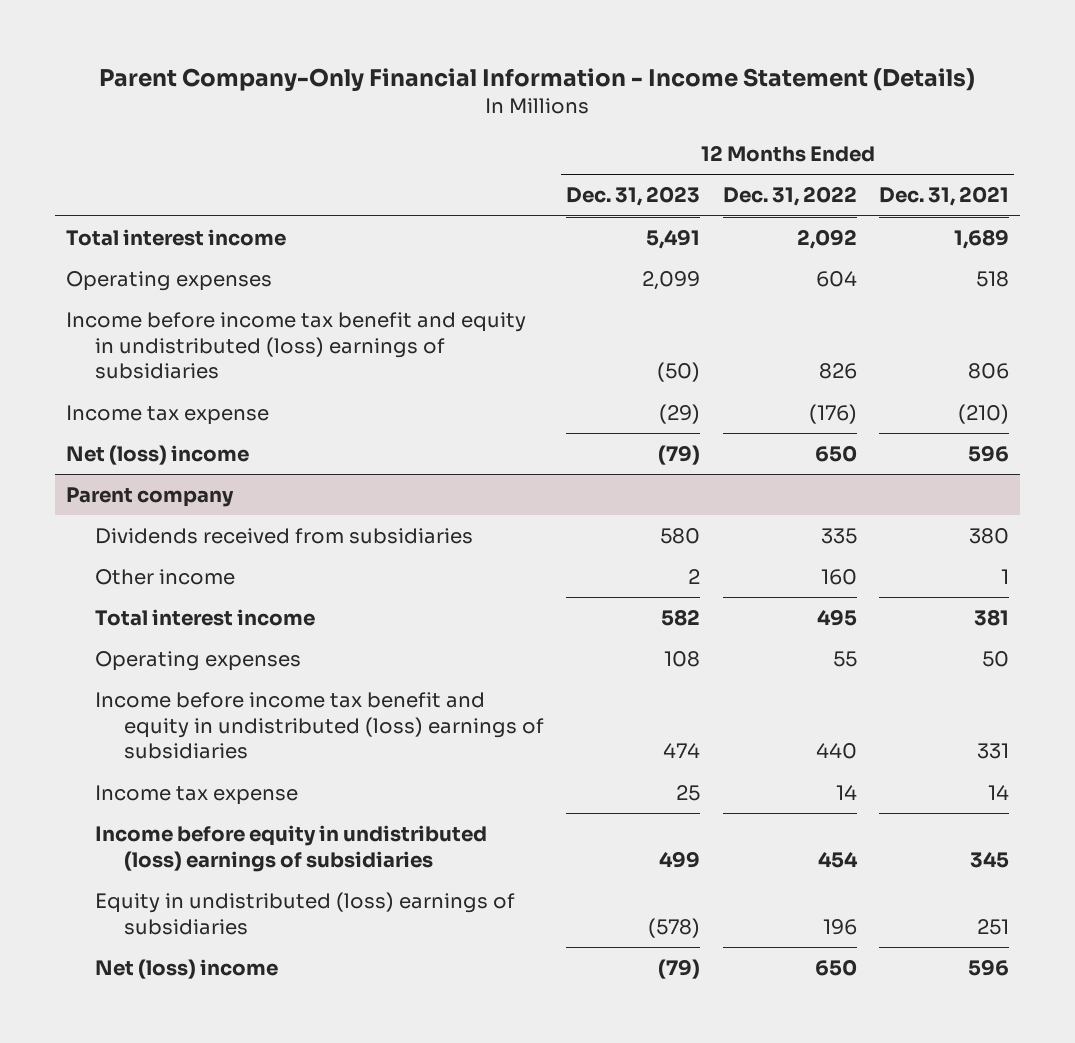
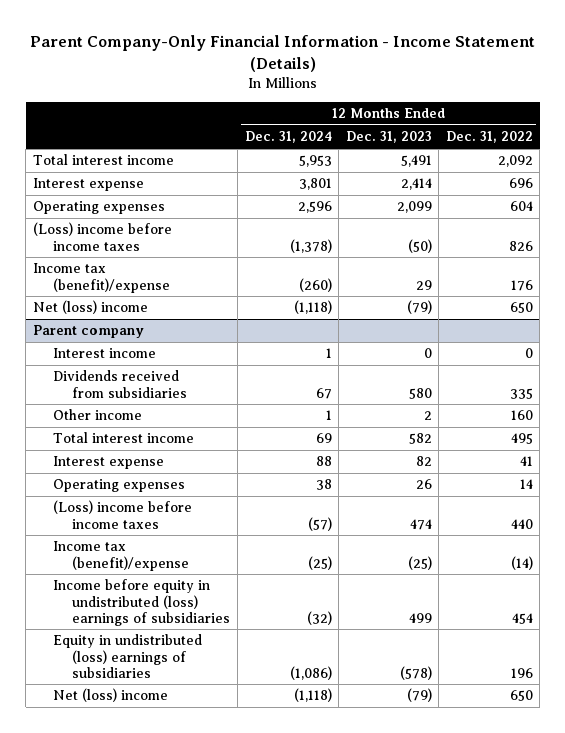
[878,186,1009,207] Dec. 31, 2021 -> none
none -> [244,131,332,144] Dec. 31, 2024
none -> [32,178,144,192] Interest expense
[65,311,526,380] Income before income tax benefit and equity in undistributed (loss) earnings of subsidiaries -> [32,222,172,251] (Loss) income before income taxes
[65,404,269,425] Income tax expense -> [32,263,170,293] Income tax (benefit)/expense
[659,403,701,424] (29) -> [415,279,432,290] 29
[808,403,857,424] (176) -> [510,279,533,291] 176
none -> [52,348,156,359] Interest income
none -> [52,456,164,470] Interest expense
[664,650,701,667] 108 -> [415,479,432,490] 26
[832,650,857,667] 55 -> [519,479,533,490] 14
[95,691,545,760] Income before income tax benefit and equity in undistributed (loss) earnings of subsidiaries -> [52,500,192,529] (Loss) income before income taxes
[95,784,299,805] Income tax expense -> [52,541,190,571] Income tax (benefit)/expense
[676,784,701,801] 25 -> [407,555,432,570] (25)
[835,784,857,800] 14 -> [510,555,533,570] (14)

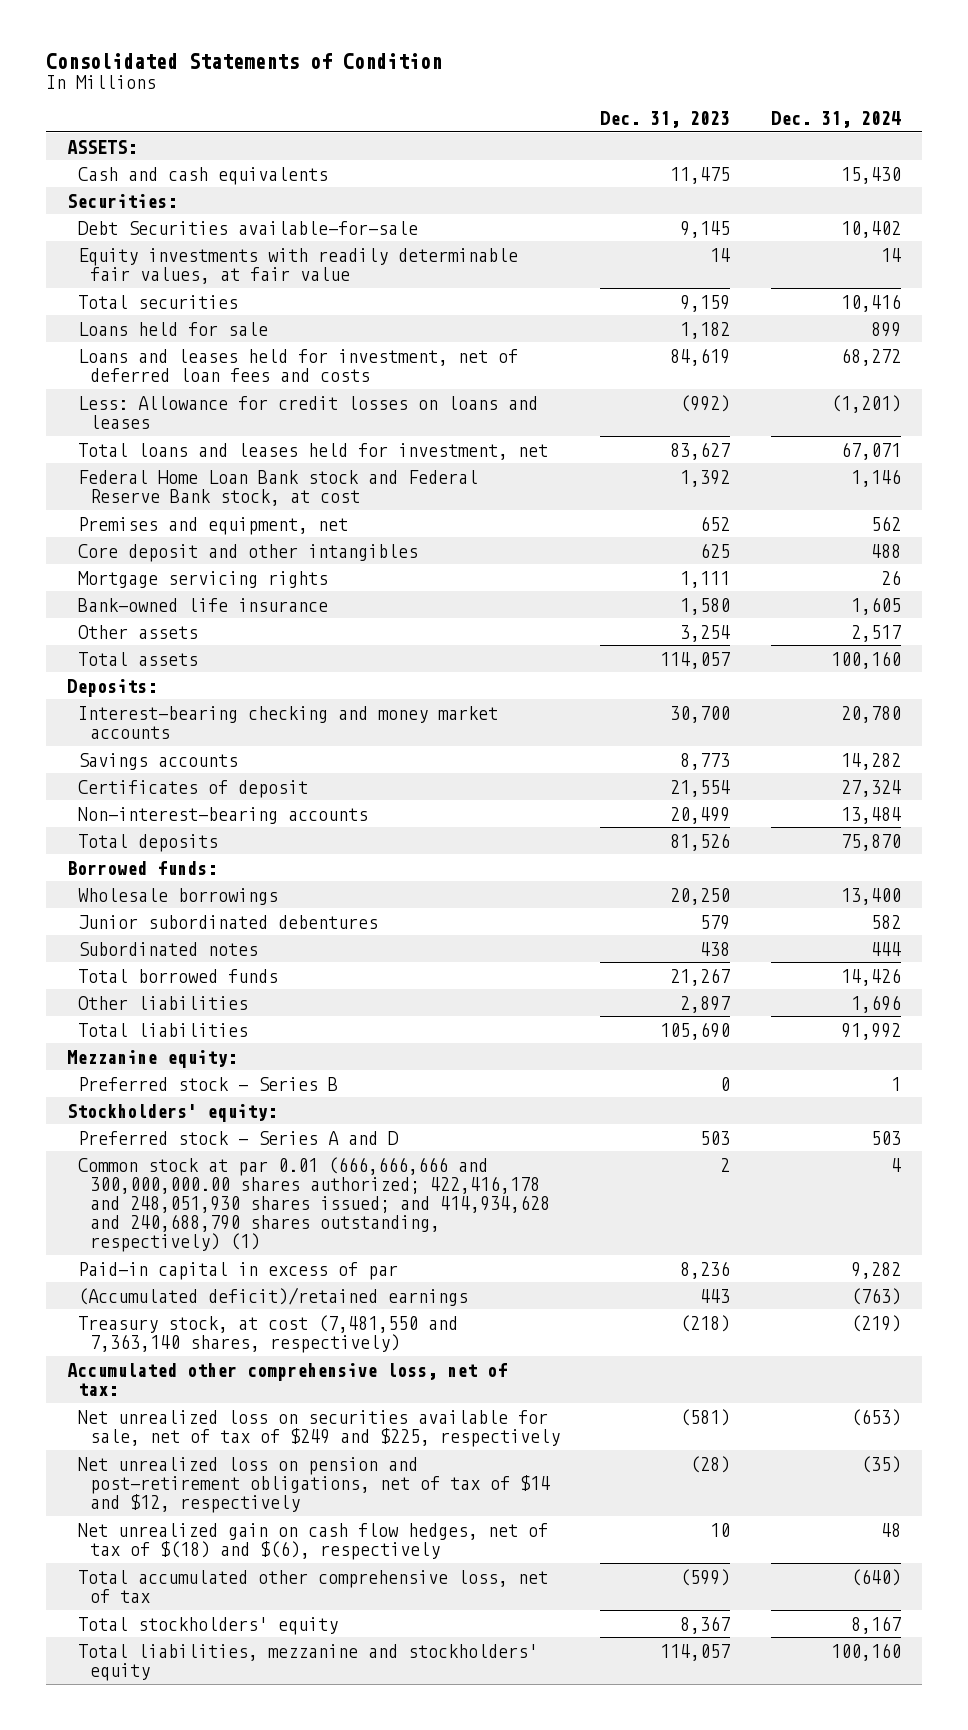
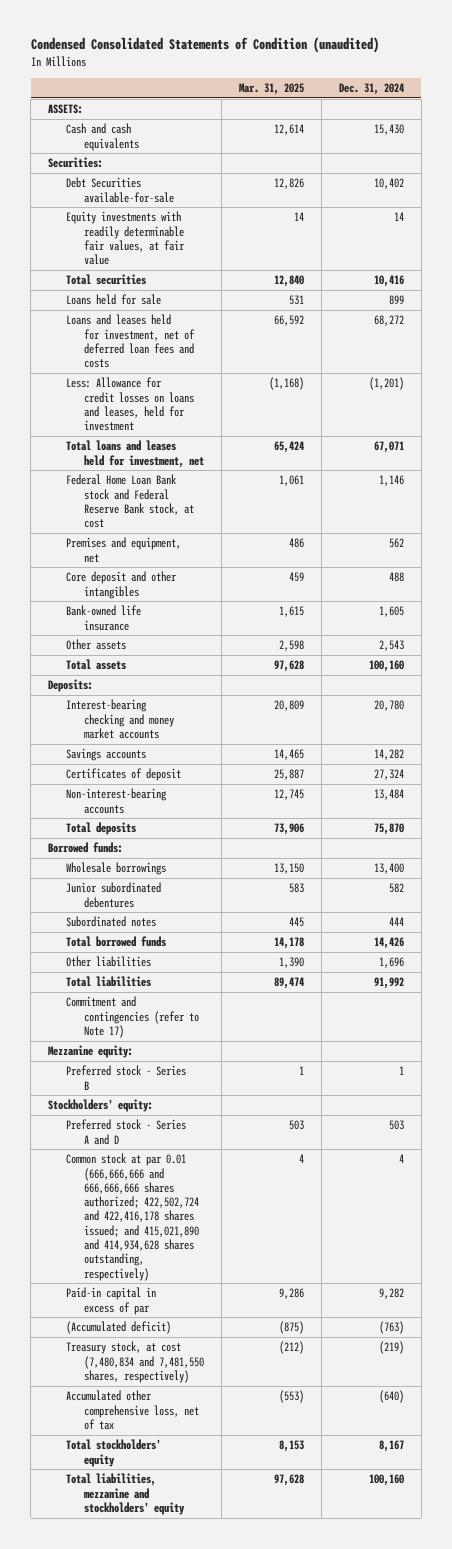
[46,53,443,70] Consolidated Statements of Condition -> [30,37,379,54] Condensed Consolidated Statements of Condition (unaudited)
[600,110,731,128] Dec. 31, 2023 -> none
none -> [238,82,304,95] Mar. 31, 2025
[78,395,539,429] Less: Allowance for credit losses on loans and leases -> [66,377,195,432] Less: Allowance for credit losses on loans and leases, held for investment
[78,570,329,588] Mortgage servicing rights -> none
[851,624,902,642] 2,517 -> [378,640,404,652] 2,543
none -> [66,996,200,1038] Commitment and contingencies (refer to Note 17)
[78,1156,550,1252] Common stock at par 0.01 (666,666,666 and 300,000,000.00 shares authorized; 422,416,178 and 248,051,930 shares issued; and 414,934,628 and 240,688,790 shares outstanding, respectively) (1) -> [66,1153,200,1281] Common stock at par 0.01 (666,666,666 and 666,666,666 shares authorized; 422,502,724 and 422,416,178 shares issued; and 415,021,890 and 414,934,628 shares outstanding, respectively)
[66,1362,507,1396] Accumulated other comprehensive loss, net of tax: -> none
[78,1409,560,1447] Net unrealized loss on securities available for sale, net of tax of $249 and $225, respectively -> none
[78,1456,550,1513] Net unrealized loss on pension and post-retirement obligations, net of tax of $14 and $12, respectively -> none
[78,1522,549,1560] Net unrealized gain on cash flow hedges, net of tax of $(18) and $(6), respectively -> none
[78,1286,469,1306] (Accumulated deficit)/retained earnings -> [66,1321,172,1335] (Accumulated deficit)
[78,1314,459,1353] Treasury stock, at cost (7,481,550 and 7,363,140 shares, respectively) -> [66,1341,205,1383] Treasury stock, at cost (7,480,834 and 7,481,550 shares, respectively)
[78,1569,549,1603] Total accumulated other comprehensive loss, net of tax -> [66,1390,200,1430] Accumulated other comprehensive loss, net of tax

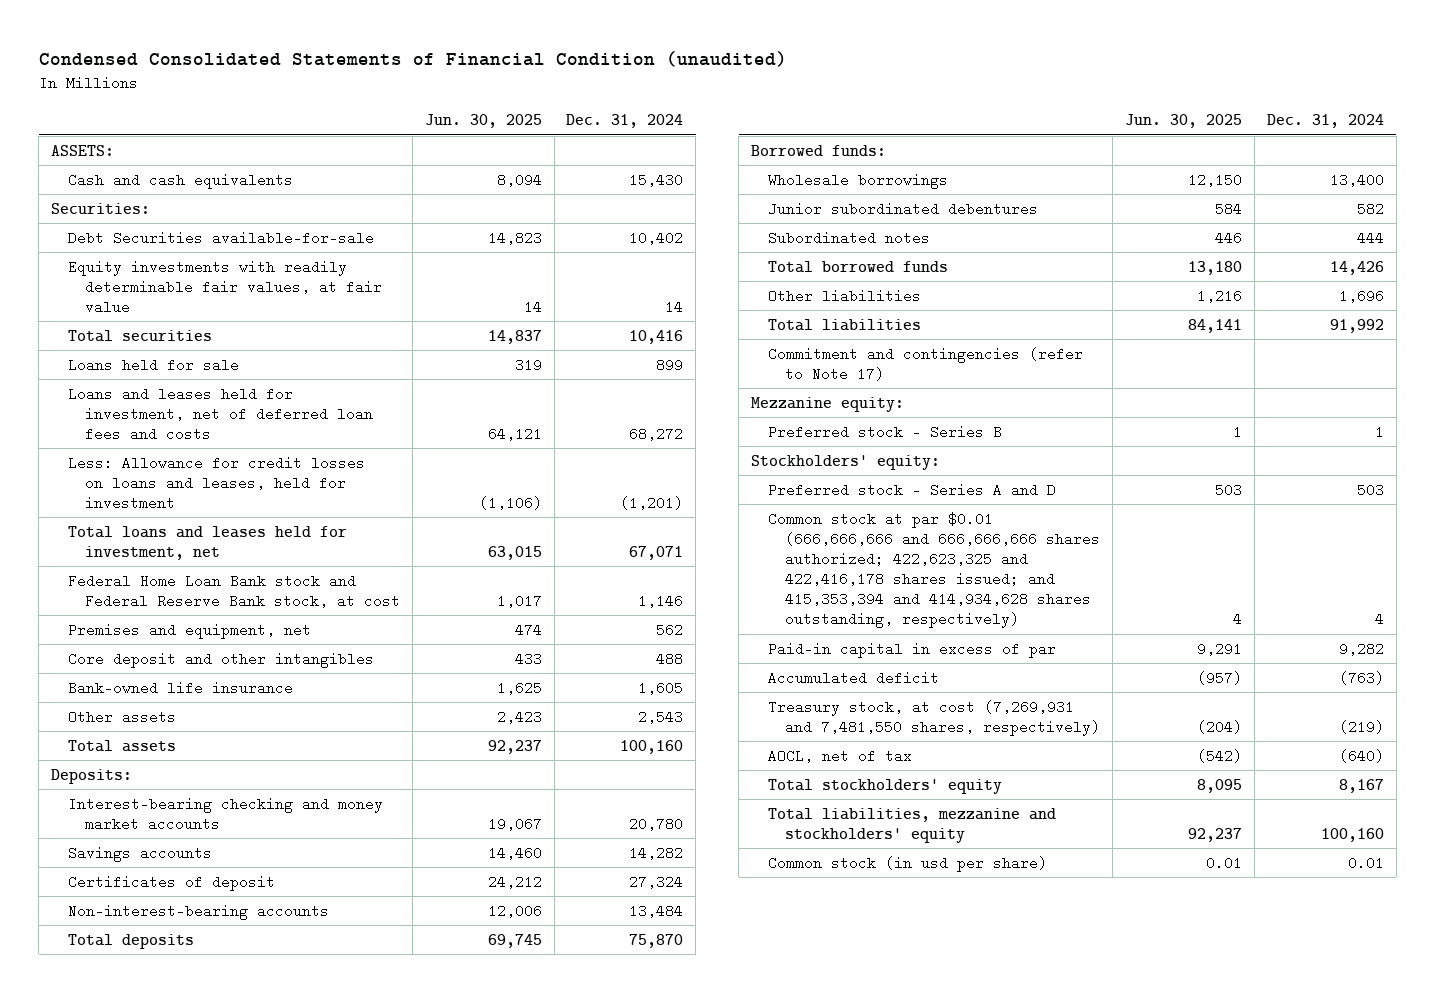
[30,37,379,54] Condensed Consolidated Statements of Condition (unaudited) -> [38,51,787,68] Condensed Consolidated Statements of Financial Condition (unaudited)
[238,82,304,95] Mar. 31, 2025 -> none
none -> [424,114,542,129] Jun. 30, 2025
[66,1153,200,1281] Common stock at par 0.01 (666,666,666 and 666,666,666 shares authorized; 422,502,724 and 422,416,178 shares issued; and 415,021,890 and 414,934,628 shares outstanding, respectively) -> [768,511,1100,629] Common stock at par $0.01 (666,666,666 and 666,666,666 shares authorized; 422,623,325 and 422,416,178 shares issued; and 415,353,394 and 414,934,628 shares outstanding, respectively)
[66,1321,172,1335] (Accumulated deficit) -> [768,670,940,685] Accumulated deficit
[66,1341,205,1383] Treasury stock, at cost (7,480,834 and 7,481,550 shares, respectively) -> [768,699,1100,736] Treasury stock, at cost (7,269,931 and 7,481,550 shares, respectively)
[66,1390,200,1430] Accumulated other comprehensive loss, net of tax -> [768,748,913,763] AOCL, net of tax
none -> [768,855,1048,872] Common stock (in usd per share)

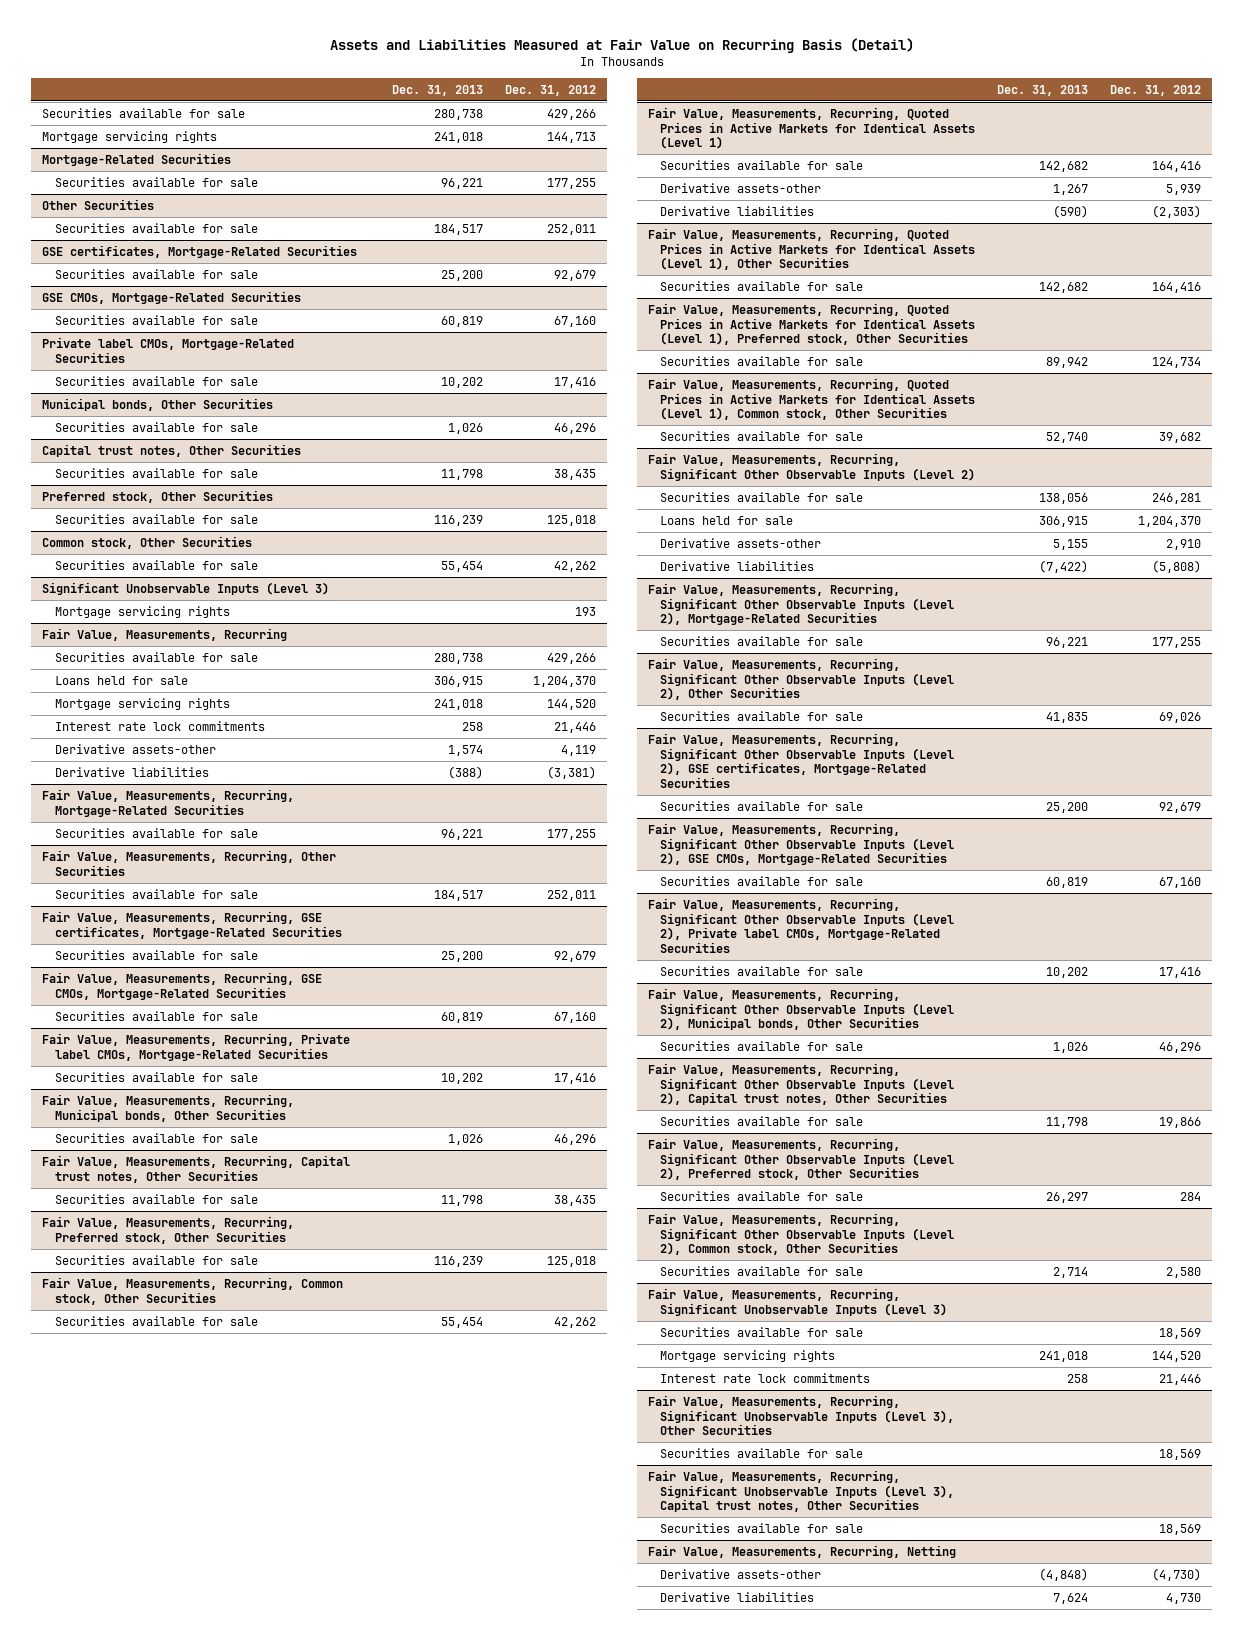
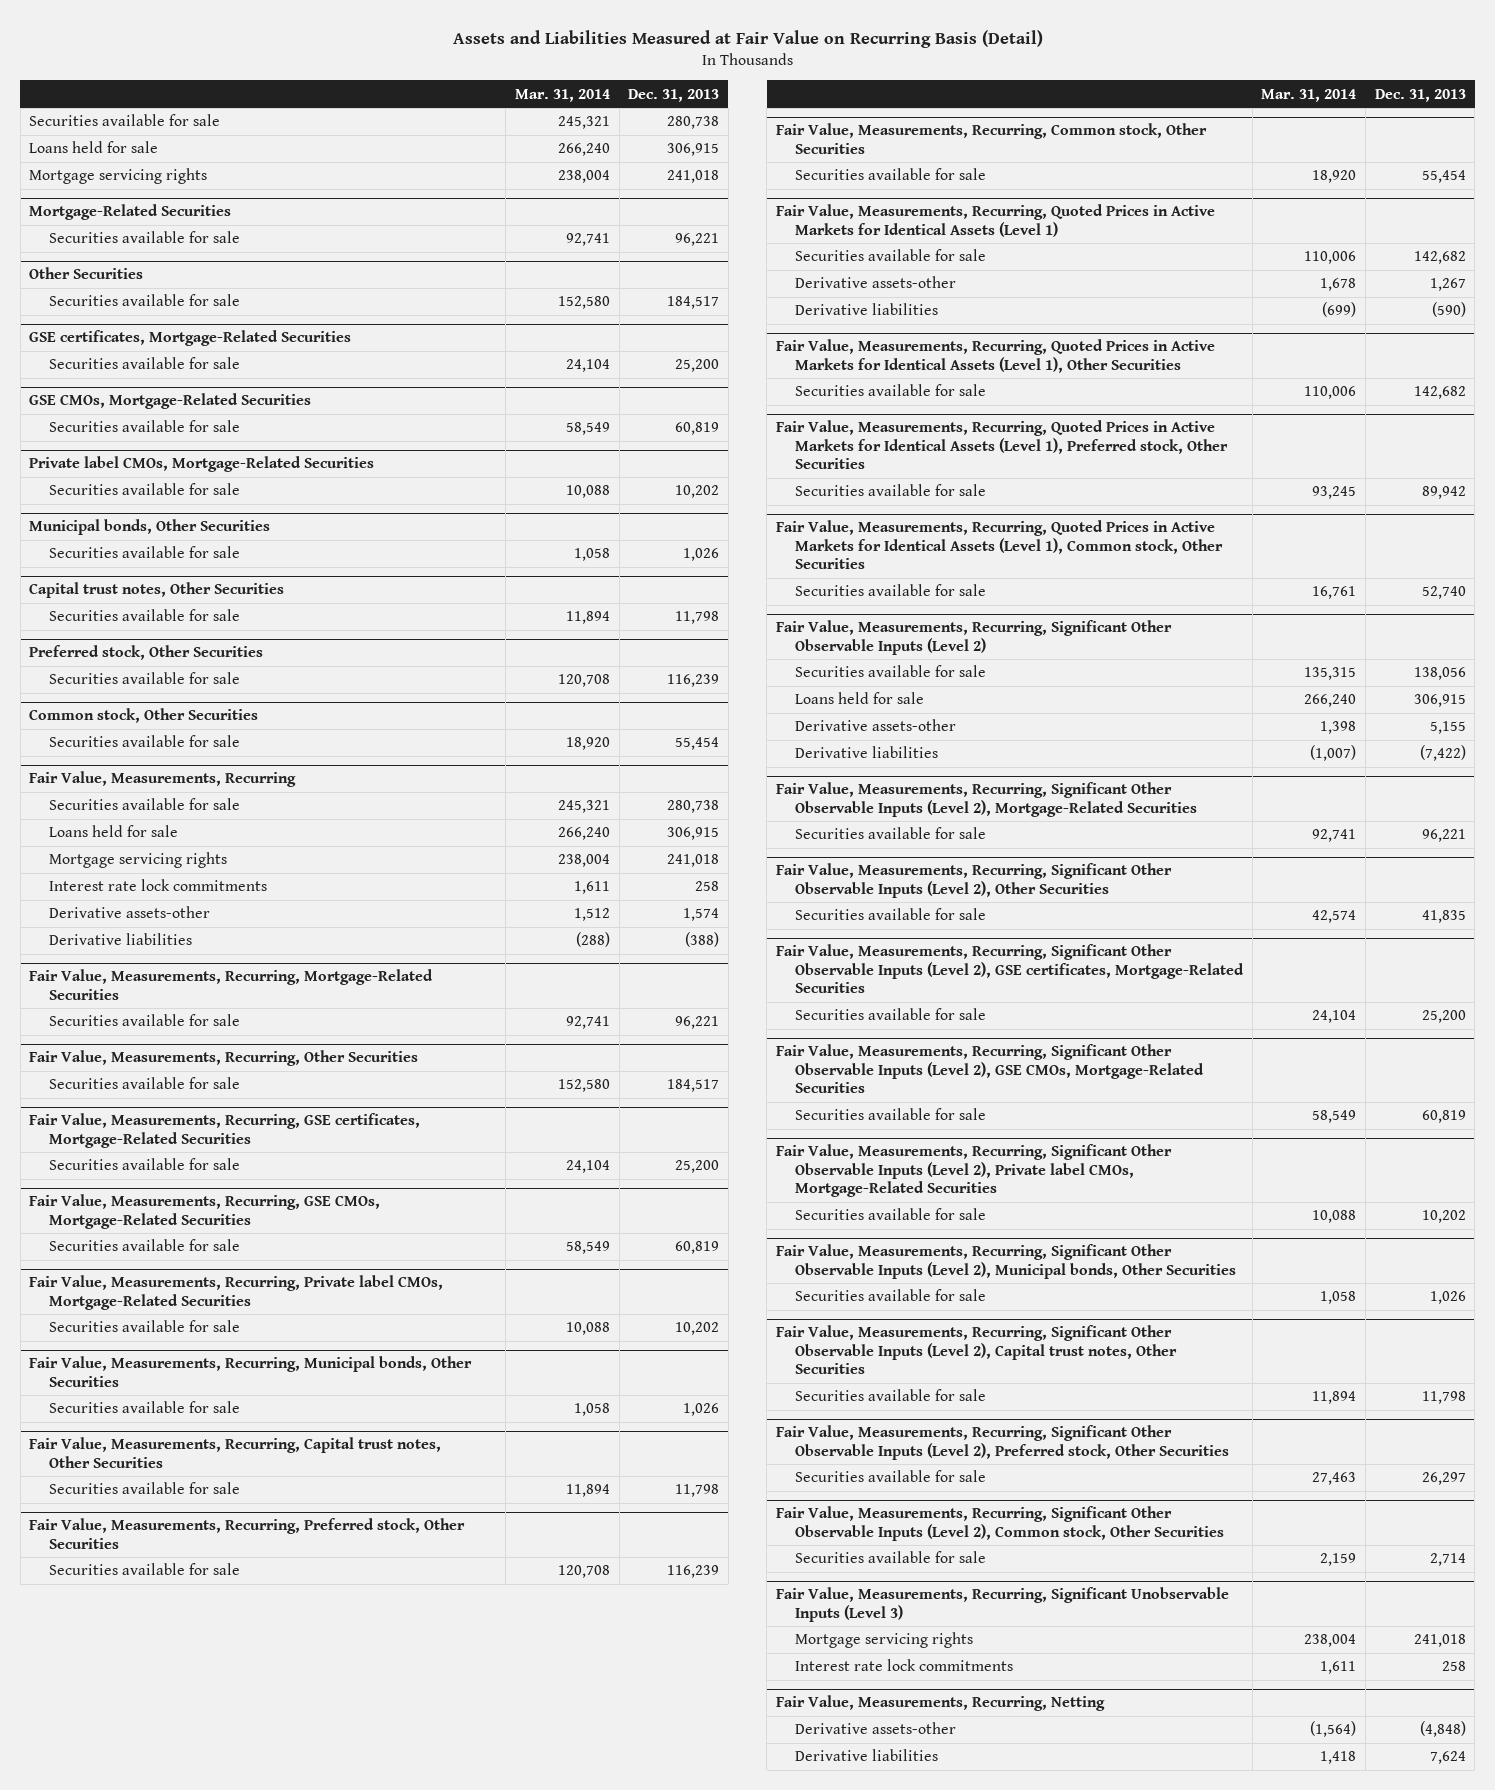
[504,84,596,96] Dec. 31, 2012 -> none
none -> [514,88,610,102] Mar. 31, 2014
none -> [29,141,159,154] Loans held for sale
[42,581,330,595] Significant Unobservable Inputs (Level 3) -> none
[54,605,230,618] Mortgage servicing rights -> none
[660,1326,864,1337] Securities available for sale -> none
[647,1394,955,1436] Fair Value, Measurements, Recurring, Significant Unobservable Inputs (Level 3), Other Securities -> none
[660,1447,864,1458] Securities available for sale -> none
[647,1469,955,1513] Fair Value, Measurements, Recurring, Significant Unobservable Inputs (Level 3), Capital trust notes, Other Securities -> none
[660,1522,864,1533] Securities available for sale -> none

